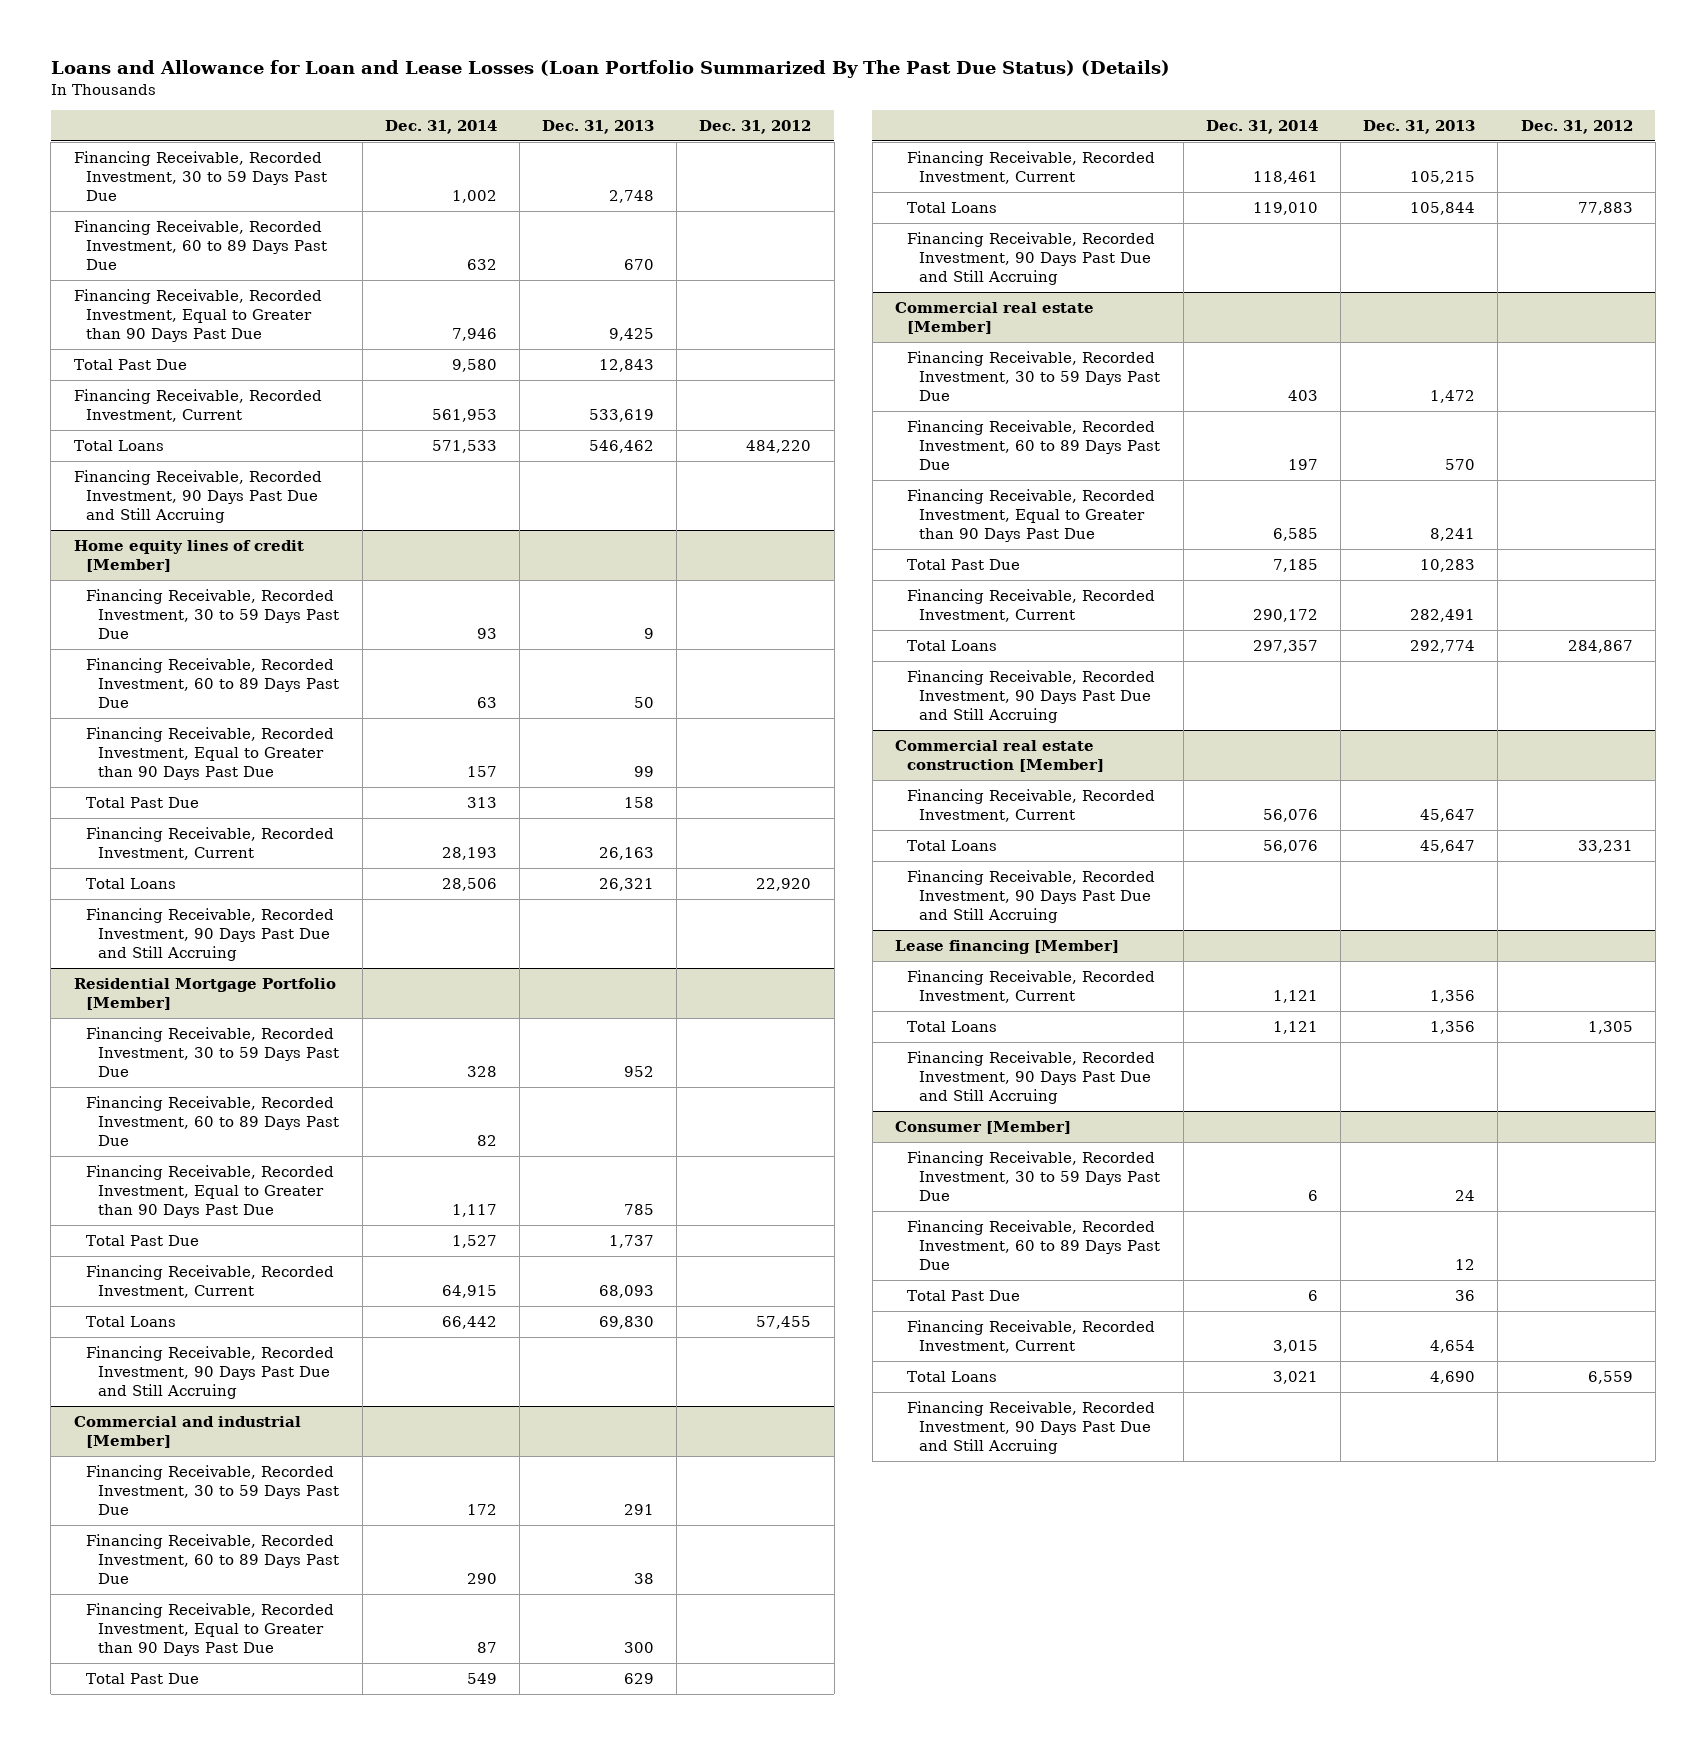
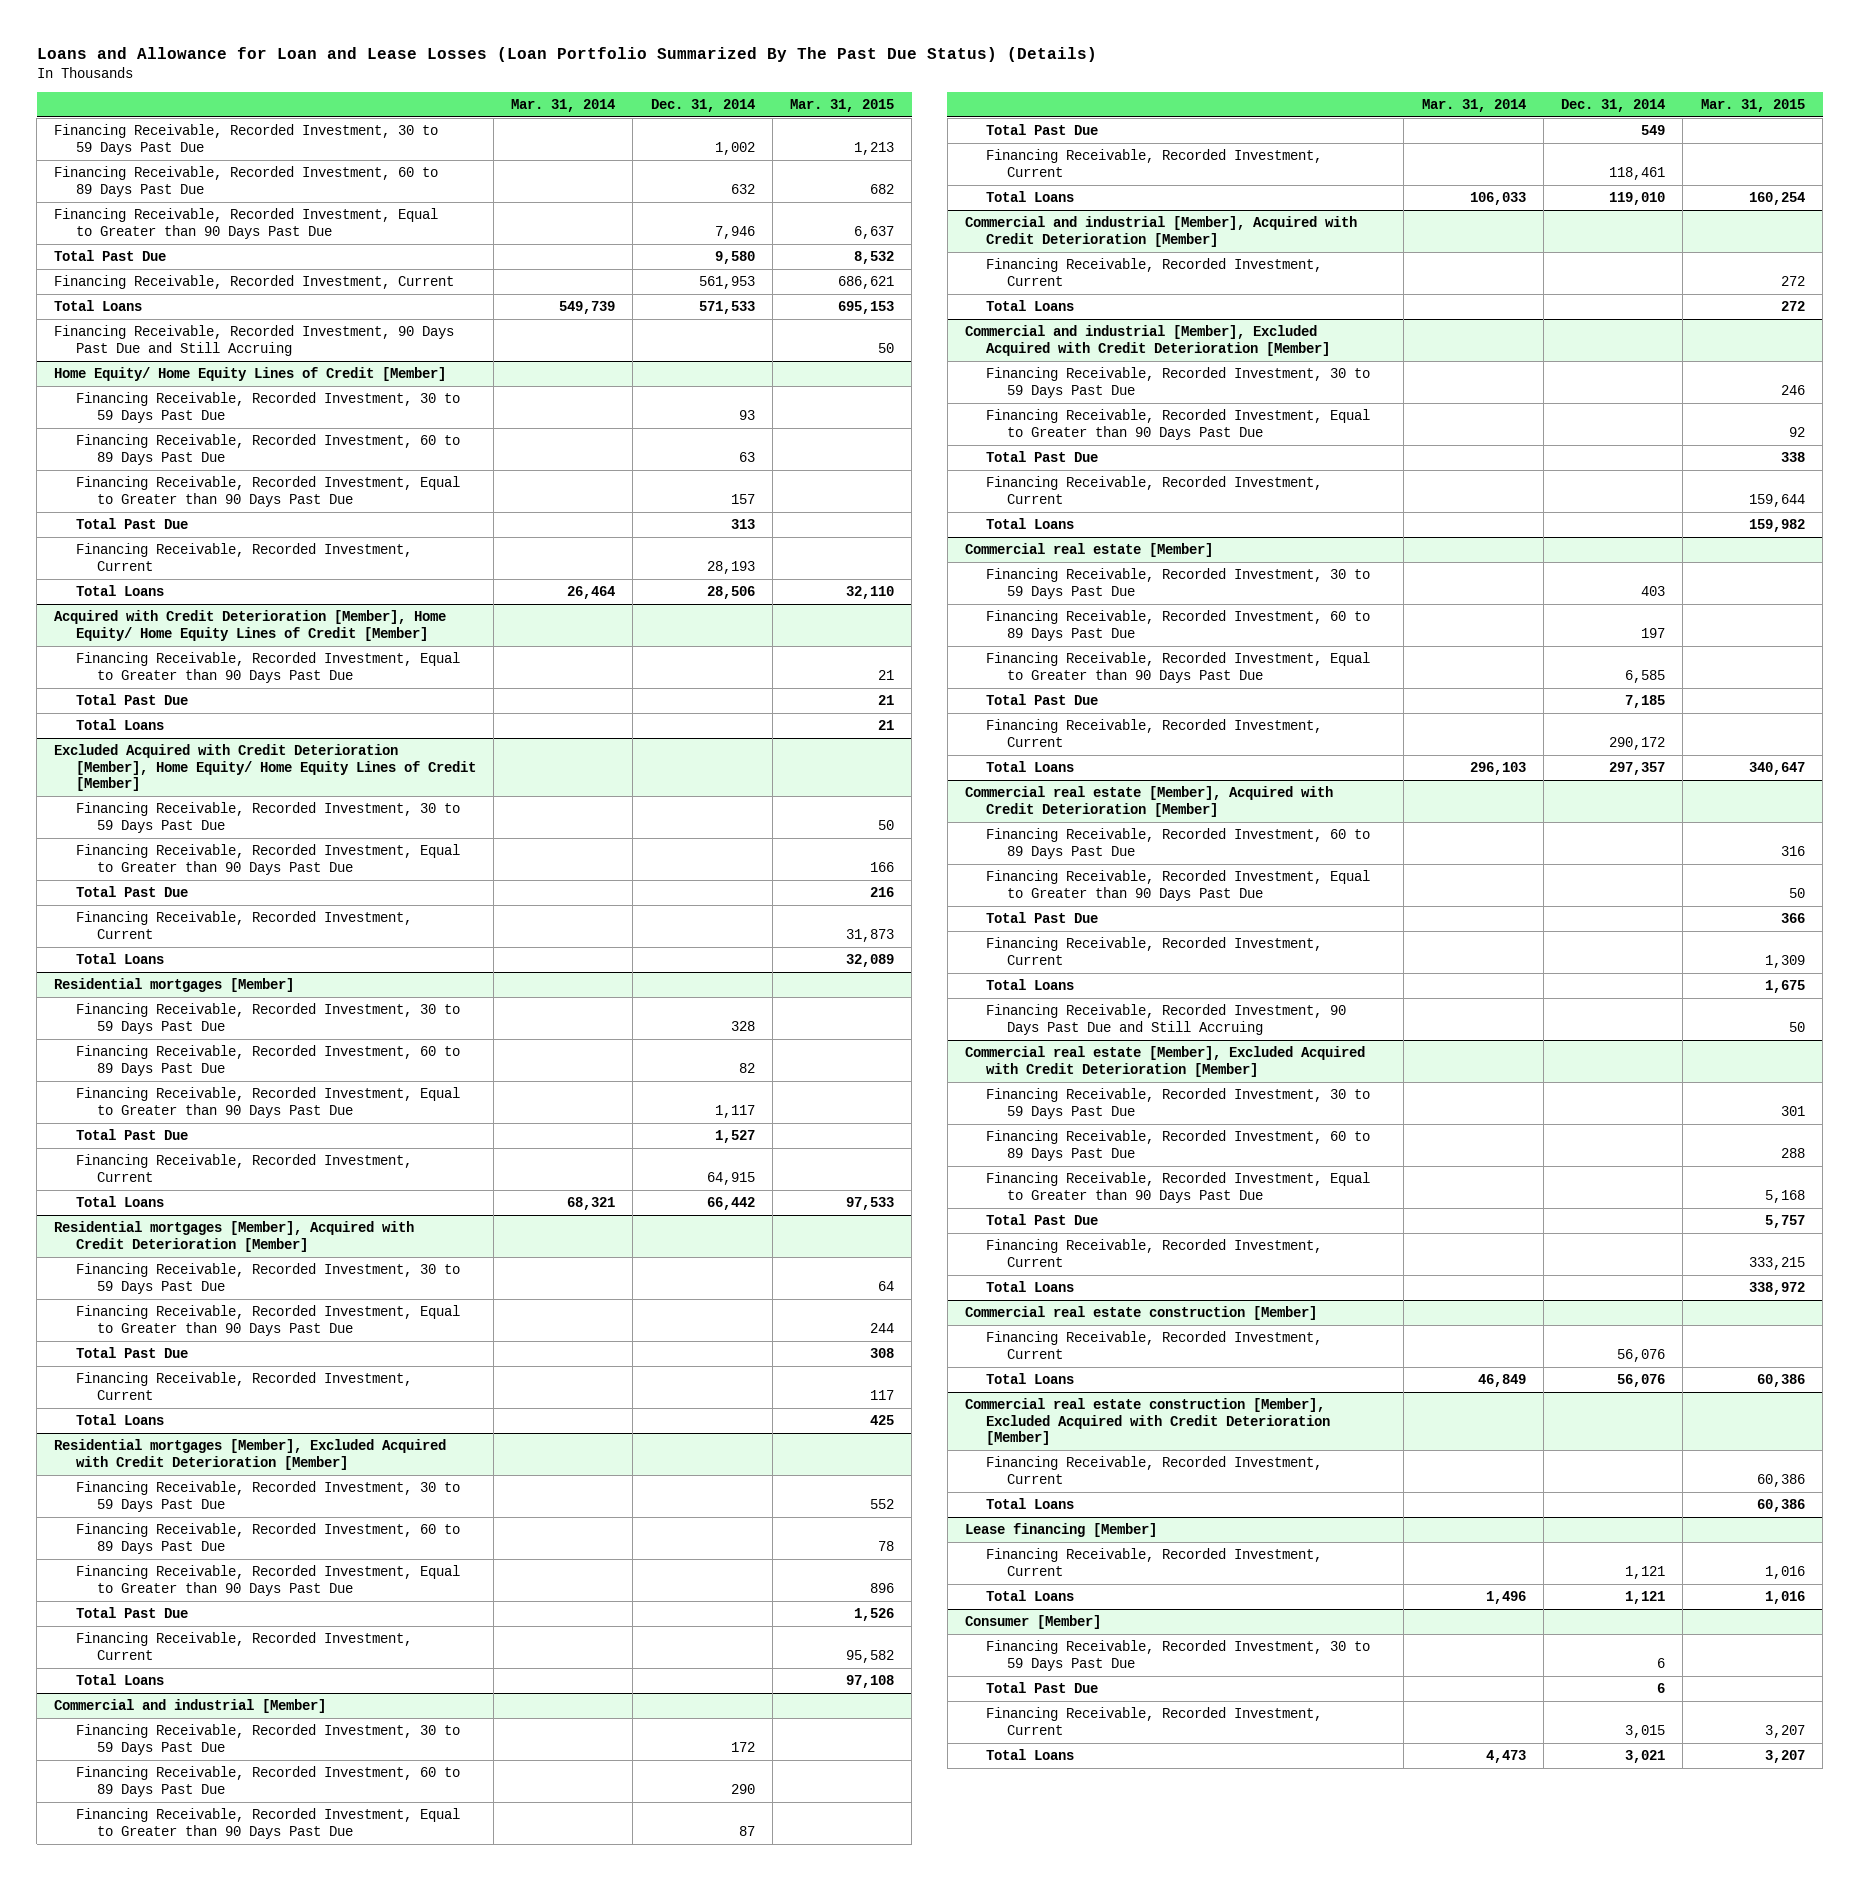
[542,119,655,134] Dec. 31, 2013 -> none
[699,119,812,134] Dec. 31, 2012 -> none
none -> [511,99,616,113] Mar. 31, 2014
none -> [790,99,895,113] Mar. 31, 2015
[73,539,304,573] Home equity lines of credit [Member] -> [54,367,447,382] Home Equity/ Home Equity Lines of Credit [Member]
[85,907,334,962] Financing Receivable, Recorded Investment, 90 Days Past Due and Still Accruing -> none
none -> [54,610,447,641] Acquired with Credit Deterioration [Member], Home Equity/ Home Equity Lines of Credit [Member]
none -> [75,652,460,683] Financing Receivable, Recorded Investment, Equal to Greater than 90 Days Past Due
none -> [75,694,188,706] Total Past Due
none -> [75,719,164,731] Total Loans
none -> [54,744,476,792] Excluded Acquired with Credit Deterioration [Member], Home Equity/ Home Equity Lines of Credit [Member]
none -> [75,802,460,833] Financing Receivable, Recorded Investment, 30 to 59 Days Past Due
none -> [75,844,460,875] Financing Receivable, Recorded Investment, Equal to Greater than 90 Days Past Due
none -> [75,886,188,898] Total Past Due
none -> [75,911,412,939] Financing Receivable, Recorded Investment, Current
none -> [75,953,164,965] Total Loans
[73,977,336,1011] Residential Mortgage Portfolio [Member] -> [54,978,295,993] Residential mortgages [Member]
[85,1345,334,1400] Financing Receivable, Recorded Investment, 90 Days Past Due and Still Accruing -> none
none -> [54,1221,415,1252] Residential mortgages [Member], Acquired with Credit Deterioration [Member]
none -> [75,1263,460,1294] Financing Receivable, Recorded Investment, 30 to 59 Days Past Due
none -> [75,1305,460,1336] Financing Receivable, Recorded Investment, Equal to Greater than 90 Days Past Due
none -> [75,1347,188,1359] Total Past Due
none -> [75,1372,412,1400] Financing Receivable, Recorded Investment, Current
none -> [75,1414,164,1426] Total Loans
none -> [54,1439,447,1470] Residential mortgages [Member], Excluded Acquired with Credit Deterioration [Member]
none -> [75,1481,460,1512] Financing Receivable, Recorded Investment, 30 to 59 Days Past Due
none -> [75,1523,460,1554] Financing Receivable, Recorded Investment, 60 to 89 Days Past Due
none -> [75,1565,460,1596] Financing Receivable, Recorded Investment, Equal to Greater than 90 Days Past Due
none -> [75,1607,188,1619] Total Past Due
none -> [75,1632,412,1660] Financing Receivable, Recorded Investment, Current
none -> [75,1674,164,1686] Total Loans
[907,231,1156,286] Financing Receivable, Recorded Investment, 90 Days Past Due and Still Accruing -> none
none -> [965,216,1358,247] Commercial and industrial [Member], Acquired with Credit Deterioration [Member]
none -> [986,258,1323,286] Financing Receivable, Recorded Investment, Current
none -> [986,300,1075,312] Total Loans
none -> [965,325,1331,356] Commercial and industrial [Member], Excluded Acquired with Credit Deterioration [Member]
none -> [986,367,1371,398] Financing Receivable, Recorded Investment, 30 to 59 Days Past Due
none -> [986,409,1371,440] Financing Receivable, Recorded Investment, Equal to Greater than 90 Days Past Due
none -> [986,451,1099,463] Total Past Due
none -> [986,476,1323,504] Financing Receivable, Recorded Investment, Current
none -> [986,518,1075,530] Total Loans
[907,669,1156,724] Financing Receivable, Recorded Investment, 90 Days Past Due and Still Accruing -> none
none -> [965,786,1334,817] Commercial real estate [Member], Acquired with Credit Deterioration [Member]
none -> [986,828,1371,859] Financing Receivable, Recorded Investment, 60 to 89 Days Past Due
none -> [986,870,1371,901] Financing Receivable, Recorded Investment, Equal to Greater than 90 Days Past Due
none -> [986,912,1099,924] Total Past Due
none -> [986,937,1323,965] Financing Receivable, Recorded Investment, Current
none -> [986,979,1075,991] Total Loans
none -> [986,1004,1347,1035] Financing Receivable, Recorded Investment, 90 Days Past Due and Still Accruing
none -> [965,1046,1366,1077] Commercial real estate [Member], Excluded Acquired with Credit Deterioration [Member]
none -> [986,1088,1371,1119] Financing Receivable, Recorded Investment, 30 to 59 Days Past Due
none -> [986,1130,1371,1161] Financing Receivable, Recorded Investment, 60 to 89 Days Past Due
none -> [986,1172,1371,1203] Financing Receivable, Recorded Investment, Equal to Greater than 90 Days Past Due
none -> [986,1214,1099,1226] Total Past Due
none -> [986,1239,1323,1267] Financing Receivable, Recorded Investment, Current
none -> [986,1281,1075,1293] Total Loans
[907,869,1156,924] Financing Receivable, Recorded Investment, 90 Days Past Due and Still Accruing -> none
none -> [965,1398,1331,1446] Commercial real estate construction [Member], Excluded Acquired with Credit Deterioration [Member]
none -> [986,1456,1323,1484] Financing Receivable, Recorded Investment, Current
none -> [986,1498,1075,1510] Total Loans
[907,1050,1156,1105] Financing Receivable, Recorded Investment, 90 Days Past Due and Still Accruing -> none
[907,1219,1161,1271] Financing Receivable, Recorded Investment, 60 to 89 Days Past Due -> none
[907,1400,1156,1455] Financing Receivable, Recorded Investment, 90 Days Past Due and Still Accruing -> none

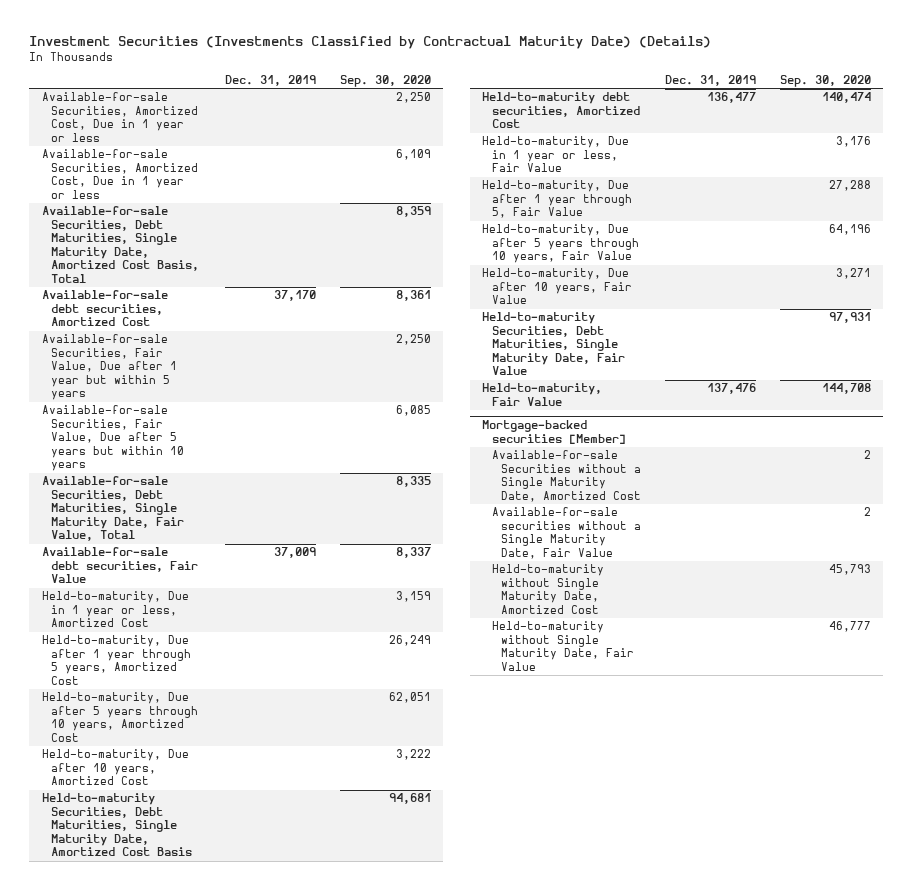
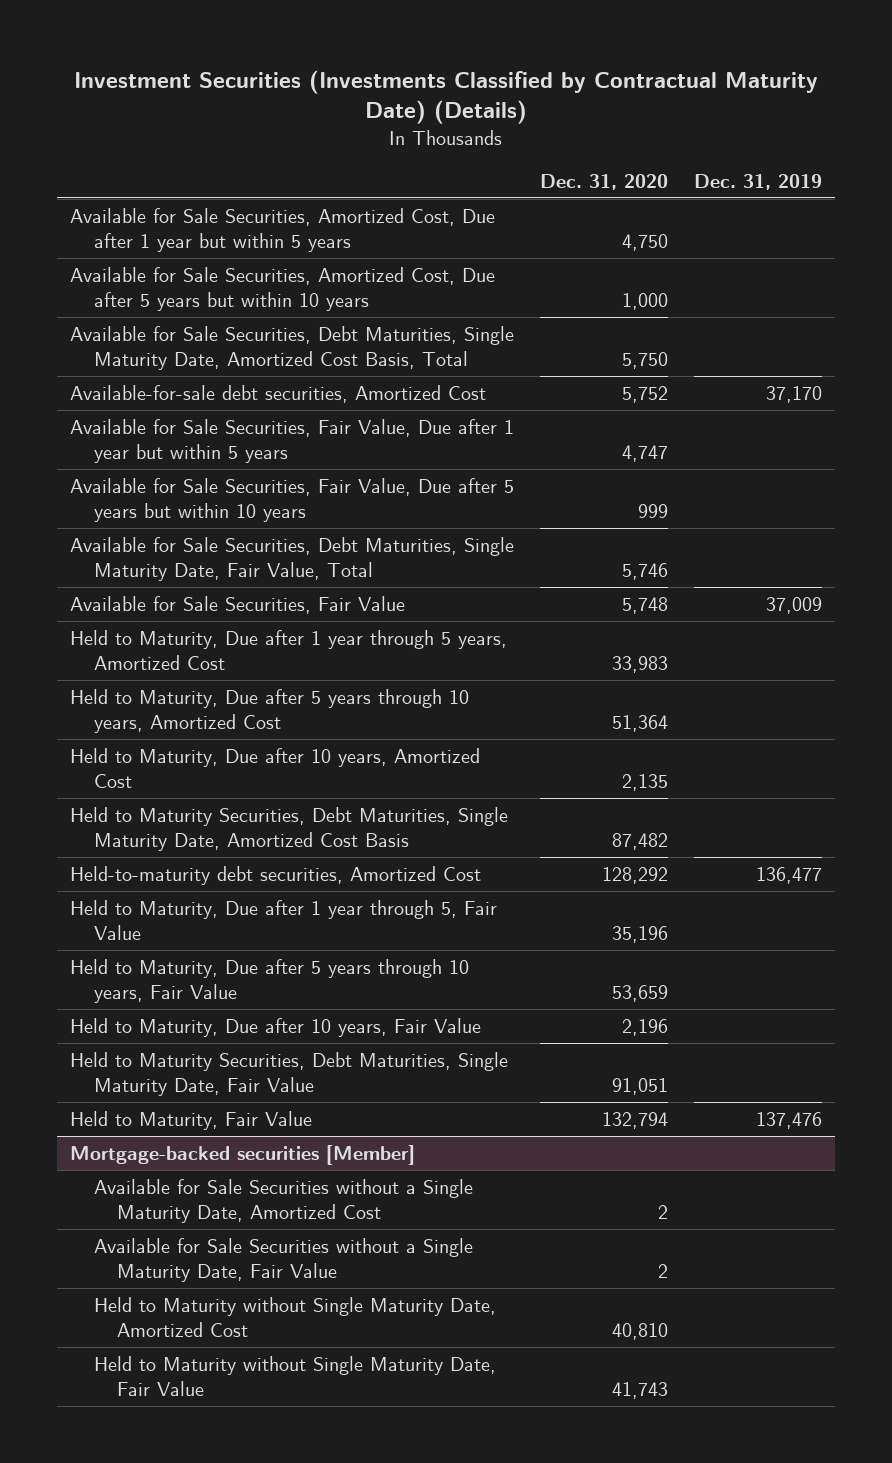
[339,75,431,88] Sep. 30, 2020 -> none
none -> [539,173,668,190] Dec. 31, 2020
[41,92,199,142] Available-for-sale Securities, Amortized Cost, Due in 1 year or less -> [70,207,496,252] Available for Sale Securities, Amortized Cost, Due after 1 year but within 5 years
[41,149,199,199] Available-for-sale Securities, Amortized Cost, Due in 1 year or less -> [70,266,496,311] Available for Sale Securities, Amortized Cost, Due after 5 years but within 10 years
[41,206,200,283] Available-for-sale Securities, Debt Maturities, Single Maturity Date, Amortized Cost Basis, Total -> [70,325,515,370] Available for Sale Securities, Debt Maturities, Single Maturity Date, Amortized Cost Basis, Total
[41,591,189,628] Held-to-maturity, Due in 1 year or less, Amortized Cost -> none
[41,334,178,401] Available-for-sale Securities, Fair Value, Due after 1 year but within 5 years -> [70,418,515,463] Available for Sale Securities, Fair Value, Due after 1 year but within 5 years
[41,405,185,472] Available-for-sale Securities, Fair Value, Due after 5 years but within 10 years -> [70,477,515,522] Available for Sale Securities, Fair Value, Due after 5 years but within 10 years
[41,476,185,542] Available-for-sale Securities, Debt Maturities, Single Maturity Date, Fair Value, Total -> [70,536,515,581] Available for Sale Securities, Debt Maturities, Single Maturity Date, Fair Value, Total
[41,547,199,584] Available-for-sale debt securities, Fair Value -> [70,595,406,614] Available for Sale Securities, Fair Value
[41,635,192,685] Held-to-maturity, Due after 1 year through 5 years, Amortized Cost -> [70,629,508,670] Held to Maturity, Due after 1 year through 5 years, Amortized Cost
[41,692,199,742] Held-to-maturity, Due after 5 years through 10 years, Amortized Cost -> [70,688,470,733] Held to Maturity, Due after 5 years through 10 years, Amortized Cost
[41,749,189,786] Held-to-maturity, Due after 10 years, Amortized Cost -> [70,747,481,788] Held to Maturity, Due after 10 years, Amortized Cost
[41,793,193,857] Held-to-maturity Securities, Debt Maturities, Single Maturity Date, Amortized Cost Basis -> [70,806,509,851] Held to Maturity Securities, Debt Maturities, Single Maturity Date, Amortized Cost Basis
[482,136,630,173] Held-to-maturity, Due in 1 year or less, Fair Value -> none
[482,180,632,219] Held-to-maturity, Due after 1 year through 5, Fair Value -> [70,899,498,940] Held to Maturity, Due after 1 year through 5, Fair Value
[482,224,639,264] Held-to-maturity, Due after 5 years through 10 years, Fair Value -> [70,958,470,1003] Held to Maturity, Due after 5 years through 10 years, Fair Value
[482,268,632,305] Held-to-maturity, Due after 10 years, Fair Value -> [70,1017,482,1037] Held to Maturity, Due after 10 years, Fair Value
[482,312,625,376] Held-to-maturity Securities, Debt Maturities, Single Maturity Date, Fair Value -> [70,1051,509,1096] Held to Maturity Securities, Debt Maturities, Single Maturity Date, Fair Value
[482,383,603,406] Held-to-maturity, Fair Value -> [70,1110,313,1130] Held to Maturity, Fair Value
[491,450,642,502] Available-for-sale Securities without a Single Maturity Date, Amortized Cost -> [93,1178,473,1223] Available for Sale Securities without a Single Maturity Date, Amortized Cost
[491,507,642,559] Available-for-sale securities without a Single Maturity Date, Fair Value -> [93,1237,473,1282] Available for Sale Securities without a Single Maturity Date, Fair Value
[491,564,604,614] Held-to-maturity without Single Maturity Date, Amortized Cost -> [93,1296,496,1337] Held to Maturity without Single Maturity Date, Amortized Cost
[491,621,635,671] Held-to-maturity without Single Maturity Date, Fair Value -> [93,1355,496,1396] Held to Maturity without Single Maturity Date, Fair Value

